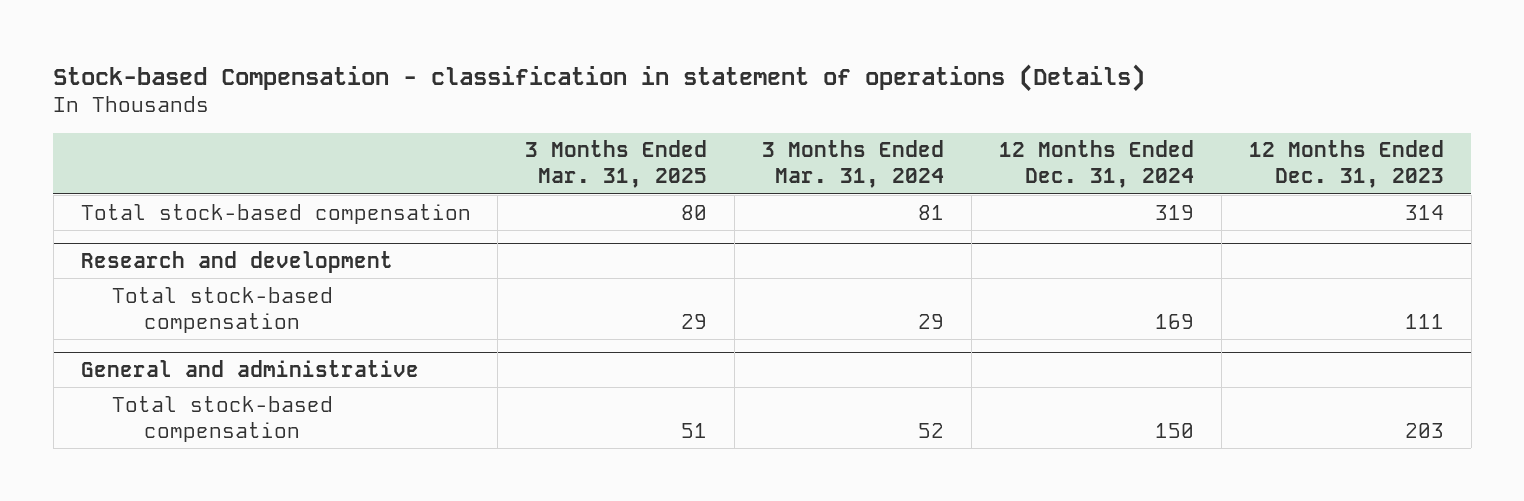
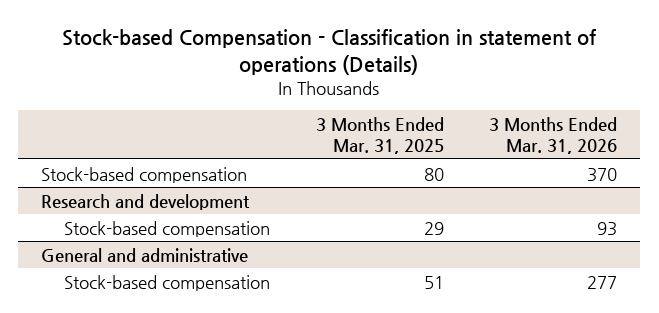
[53,63,1146,92] Stock-based Compensation - classification in statement of operations (Details) -> [62,29,597,75] Stock-based Compensation - Classification in statement of operations (Details)
[762,140,945,189] 3 Months Ended Mar. 31, 2024 -> none
[998,140,1194,189] 12 Months Ended Dec. 31, 2024 -> none
[1248,140,1444,189] 12 Months Ended Dec. 31, 2023 -> none
none -> [489,116,618,154] 3 Months Ended Mar. 31, 2026
[80,203,471,224] Total stock-based compensation -> [41,166,248,183] Stock-based compensation
[112,286,334,333] Total stock-based compensation -> [63,220,270,237] Stock-based compensation
[112,395,334,442] Total stock-based compensation -> [63,274,270,291] Stock-based compensation

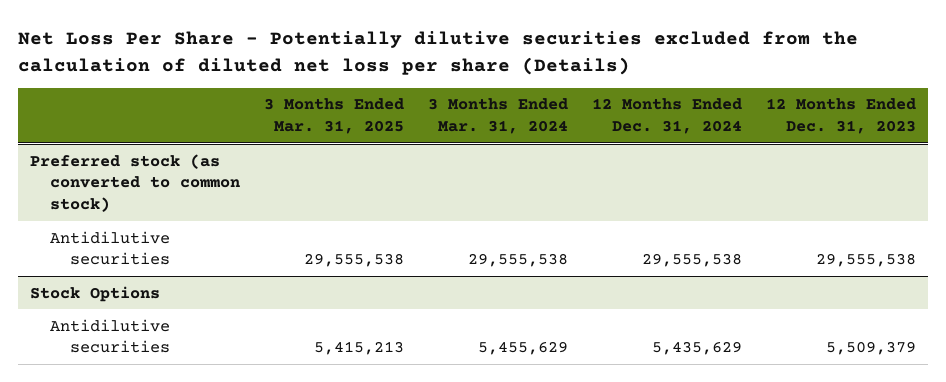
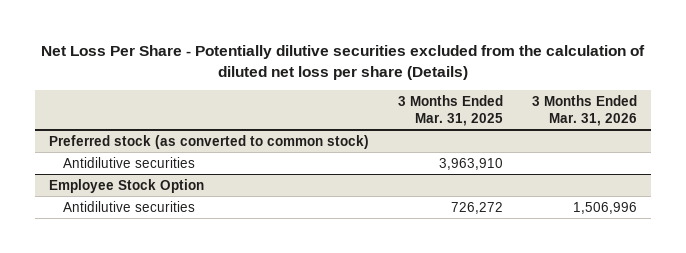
[428,98,569,135] 3 Months Ended Mar. 31, 2024 -> none
[592,98,743,135] 12 Months Ended Dec. 31, 2024 -> none
[766,98,917,135] 12 Months Ended Dec. 31, 2023 -> none
none -> [531,95,637,126] 3 Months Ended Mar. 31, 2026
[304,253,405,268] 29,555,538 -> [439,157,504,170] 3,963,910
[29,285,160,302] Stock Options -> [49,178,205,193] Employee Stock Option
[314,341,405,356] 5,415,213 -> [451,201,504,214] 726,272

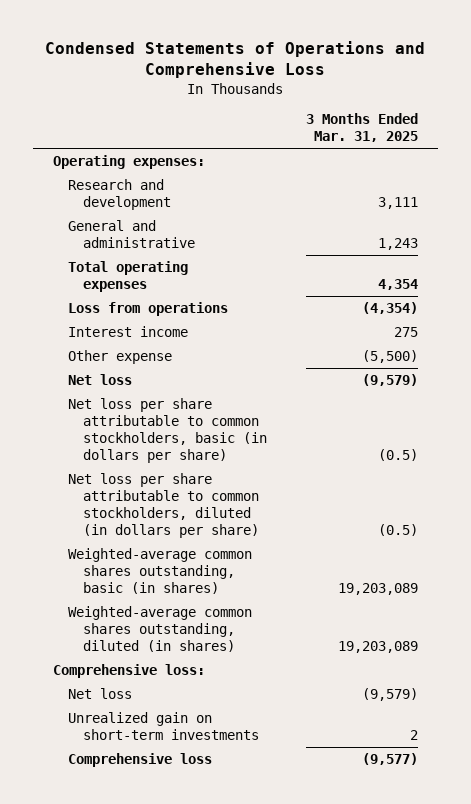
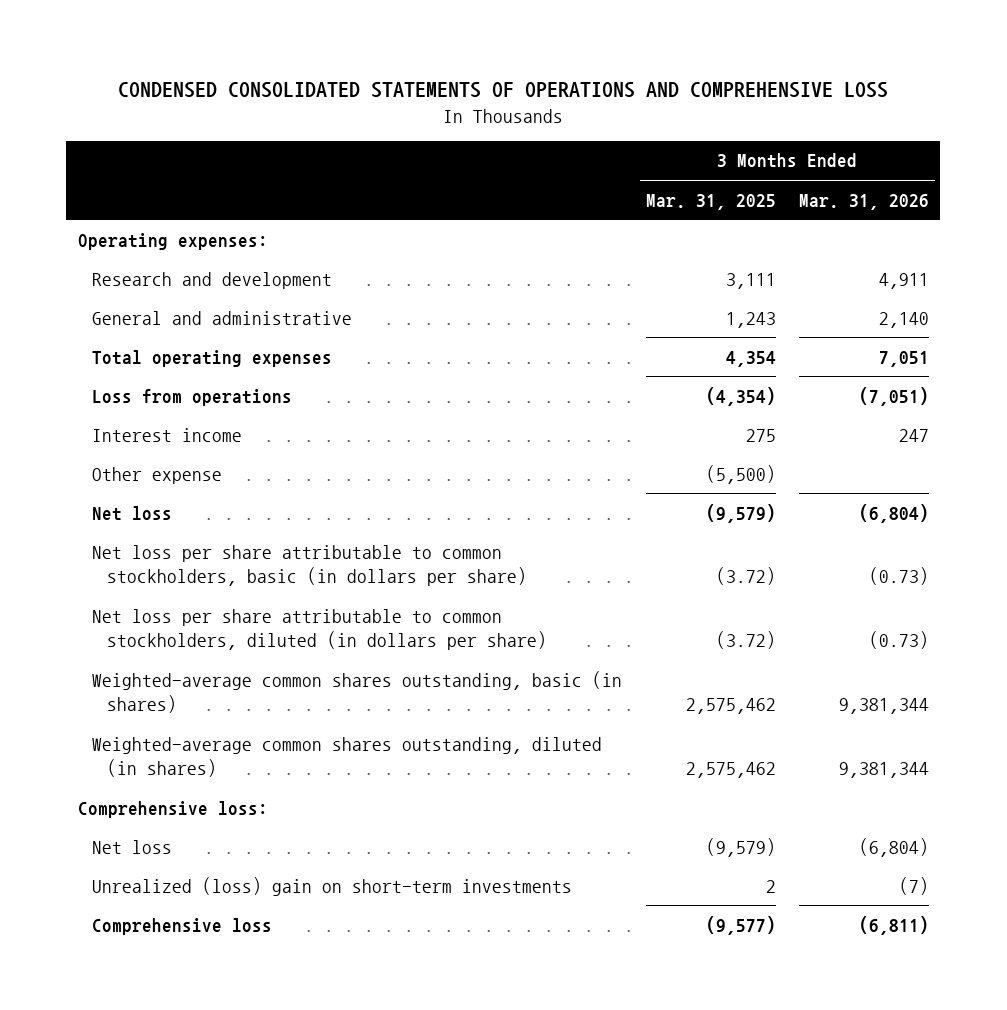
[45,41,426,79] Condensed Statements of Operations and Comprehensive Loss -> [118,81,889,98] CONDENSED CONSOLIDATED STATEMENTS OF OPERATIONS AND COMPREHENSIVE LOSS
none -> [798,193,929,210] Mar. 31, 2026
[378,448,419,461] (0.5) -> [715,566,776,585] (3.72)
[378,523,419,536] (0.5) -> [715,630,776,649] (3.72)
[338,583,419,596] 19,203,089 -> [685,697,776,714] 2,575,462
[338,641,419,654] 19,203,089 -> [685,761,776,778] 2,575,462
[68,712,260,741] Unrealized gain on short-term investments -> [92,876,573,896] Unrealized (loss) gain on short-term investments

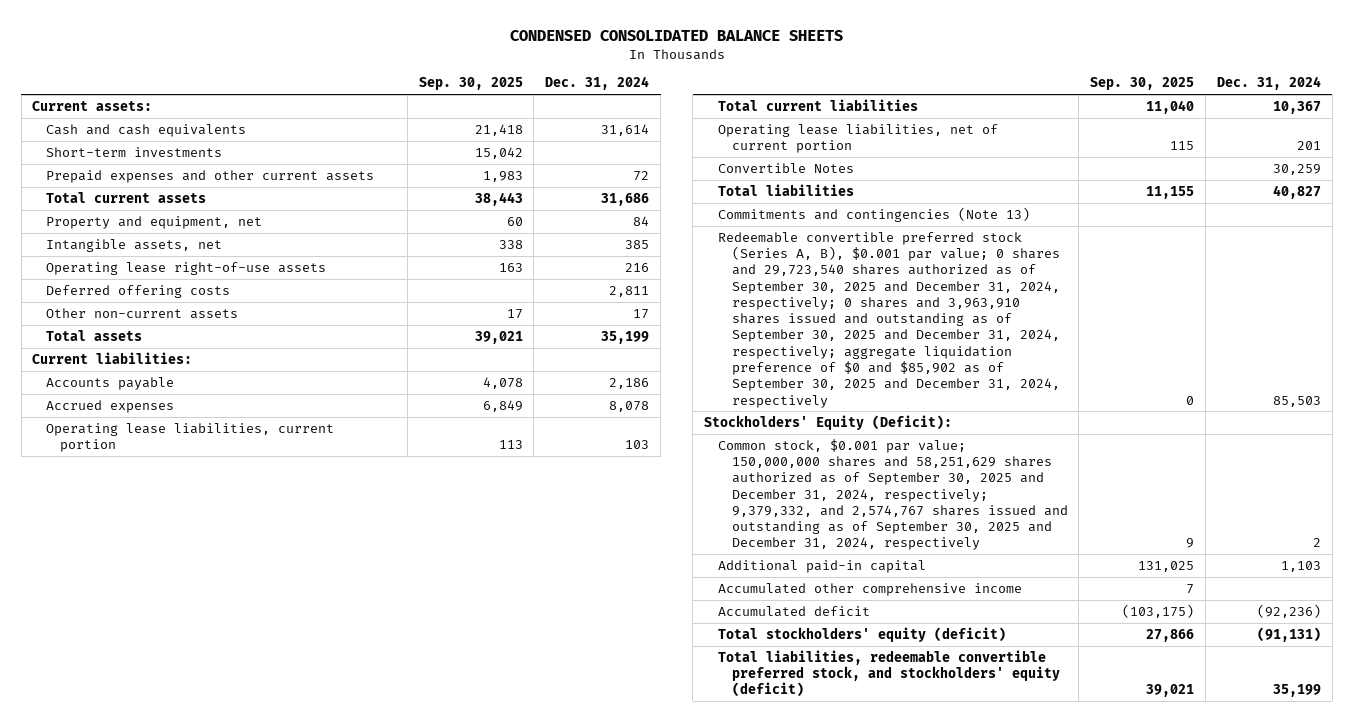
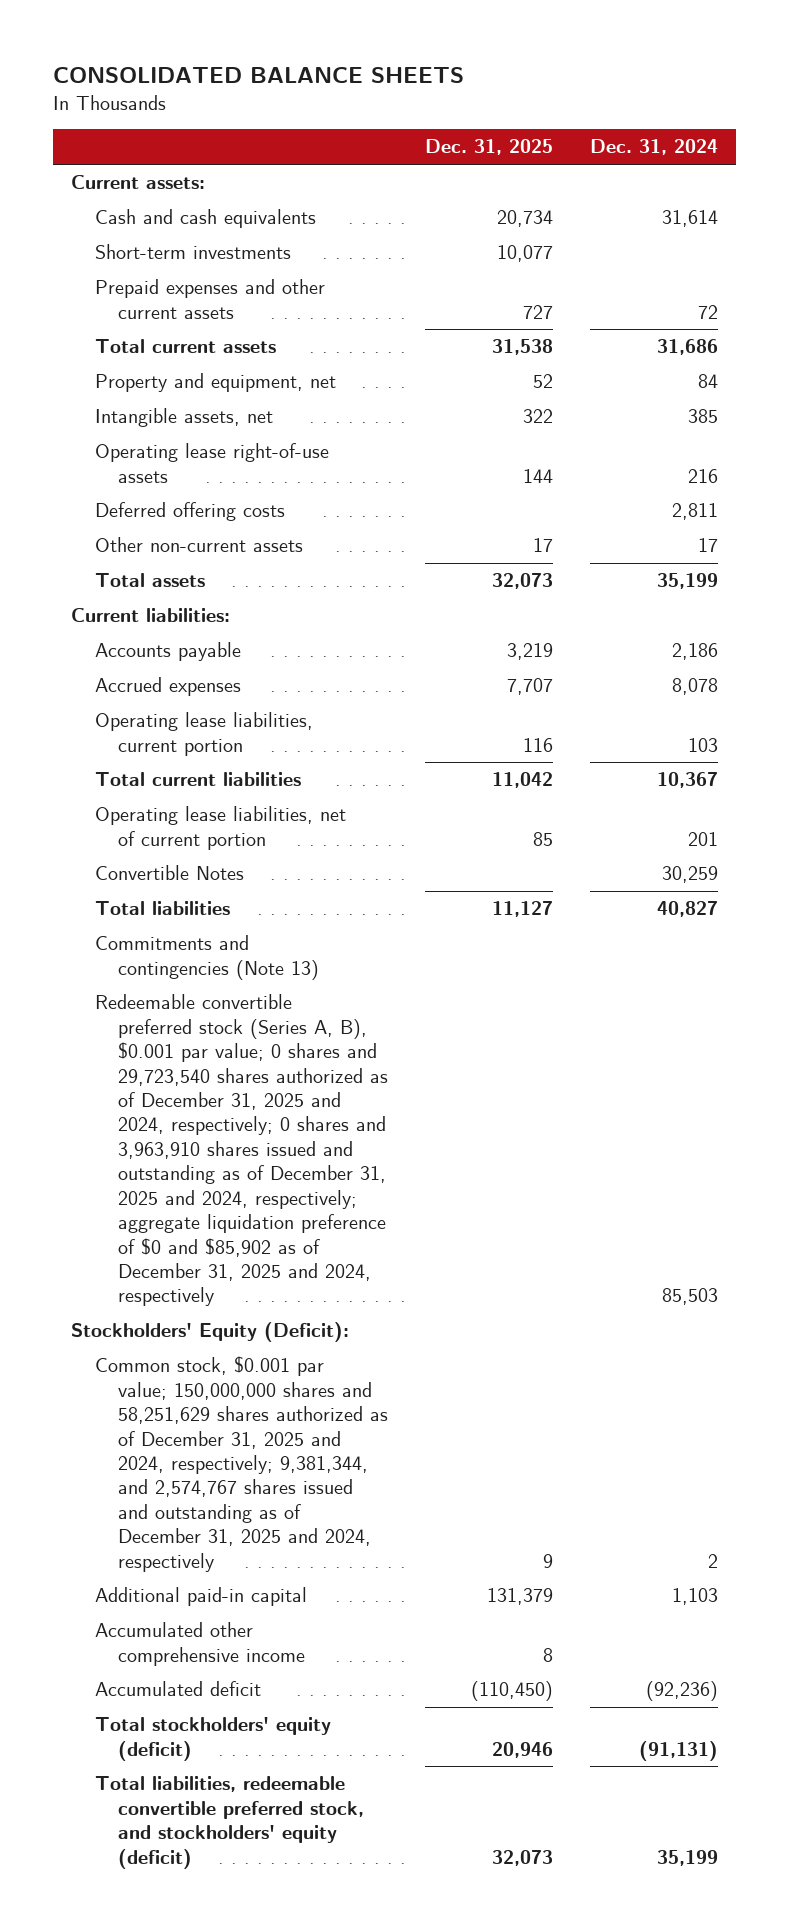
[509,30,843,42] CONDENSED CONSOLIDATED BALANCE SHEETS -> [52,67,464,84] CONSOLIDATED BALANCE SHEETS
[418,77,523,91] Sep. 30, 2025 -> none
none -> [424,139,553,156] Dec. 31, 2025
[717,231,1060,408] Redeemable convertible preferred stock (Series A, B), $0.001 par value; 0 shares and 29,723,540 shares authorized as of September 30, 2025 and December 31, 2024, respectively; 0 shares and 3,963,910 shares issued and outstanding as of September 30, 2025 and December 31, 2024, respectively; aggregate liquidation preference of $0 and $85,902 as of September 30, 2025 and December 31, 2024, respectively -> [94,994,388,1307] Redeemable convertible preferred stock (Series A, B), $0.001 par value; 0 shares and 29,723,540 shares authorized as of December 31, 2025 and 2024, respectively; 0 shares and 3,963,910 shares issued and outstanding as of December 31, 2025 and 2024, respectively; aggregate liquidation preference of $0 and $85,902 as of December 31, 2025 and 2024, respectively
[717,438,1068,551] Common stock, $0.001 par value; 150,000,000 shares and 58,251,629 shares authorized as of September 30, 2025 and December 31, 2024, respectively; 9,379,332, and 2,574,767 shares issued and outstanding as of September 30, 2025 and December 31, 2024, respectively -> [94,1356,388,1572] Common stock, $0.001 par value; 150,000,000 shares and 58,251,629 shares authorized as of December 31, 2025 and 2024, respectively; 9,381,344, and 2,574,767 shares issued and outstanding as of December 31, 2025 and 2024, respectively

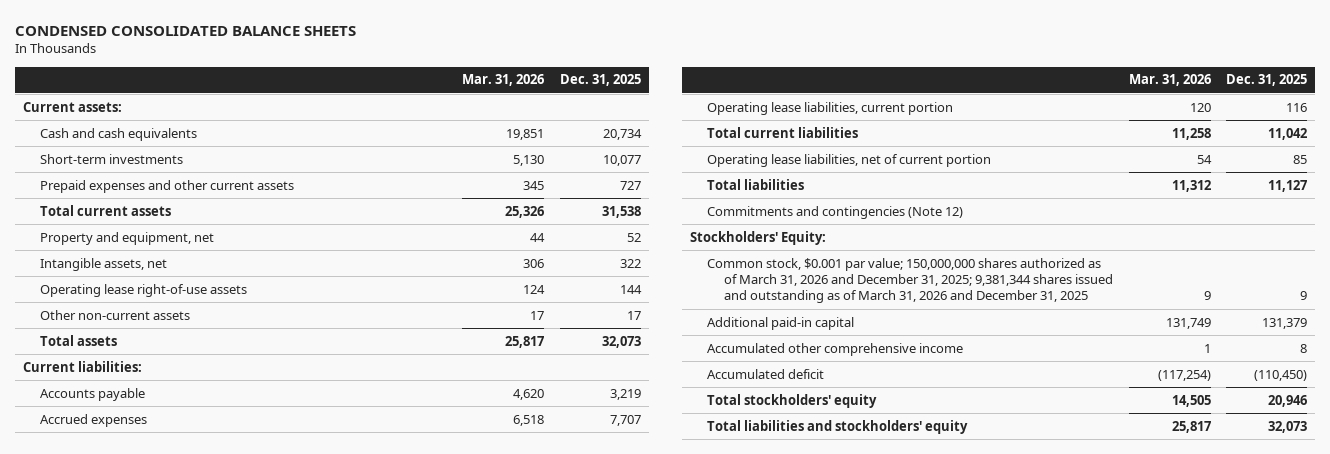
[52,67,464,84] CONSOLIDATED BALANCE SHEETS -> [15,25,357,36] CONDENSED CONSOLIDATED BALANCE SHEETS
[589,139,718,156] Dec. 31, 2024 -> none
none -> [461,74,544,87] Mar. 31, 2026
[94,502,285,522] Deferred offering costs -> none
[94,865,244,881] Convertible Notes -> none
[94,994,388,1307] Redeemable convertible preferred stock (Series A, B), $0.001 par value; 0 shares and 29,723,540 shares authorized as of December 31, 2025 and 2024, respectively; 0 shares and 3,963,910 shares issued and outstanding as of December 31, 2025 and 2024, respectively; aggregate liquidation preference of $0 and $85,902 as of December 31, 2025 and 2024, respectively -> none
[94,935,319,980] Commitments and contingencies (Note 13) -> [706,205,963,219] Commitments and contingencies (Note 12)
[71,1322,350,1343] Stockholders' Equity (Deficit): -> [689,230,826,245] Stockholders' Equity:
[94,1356,388,1572] Common stock, $0.001 par value; 150,000,000 shares and 58,251,629 shares authorized as of December 31, 2025 and 2024, respectively; 9,381,344, and 2,574,767 shares issued and outstanding as of December 31, 2025 and 2024, respectively -> [706,257,1113,304] Common stock, $0.001 par value; 150,000,000 shares authorized as of March 31, 2026 and December 31, 2025; 9,381,344 shares issued and outstanding as of March 31, 2026 and December 31, 2025
[94,1717,331,1761] Total stockholders' equity (deficit) -> [706,393,877,408] Total stockholders' equity
[94,1776,364,1869] Total liabilities, redeemable convertible preferred stock, and stockholders' equity (deficit) -> [706,419,968,434] Total liabilities and stockholders' equity

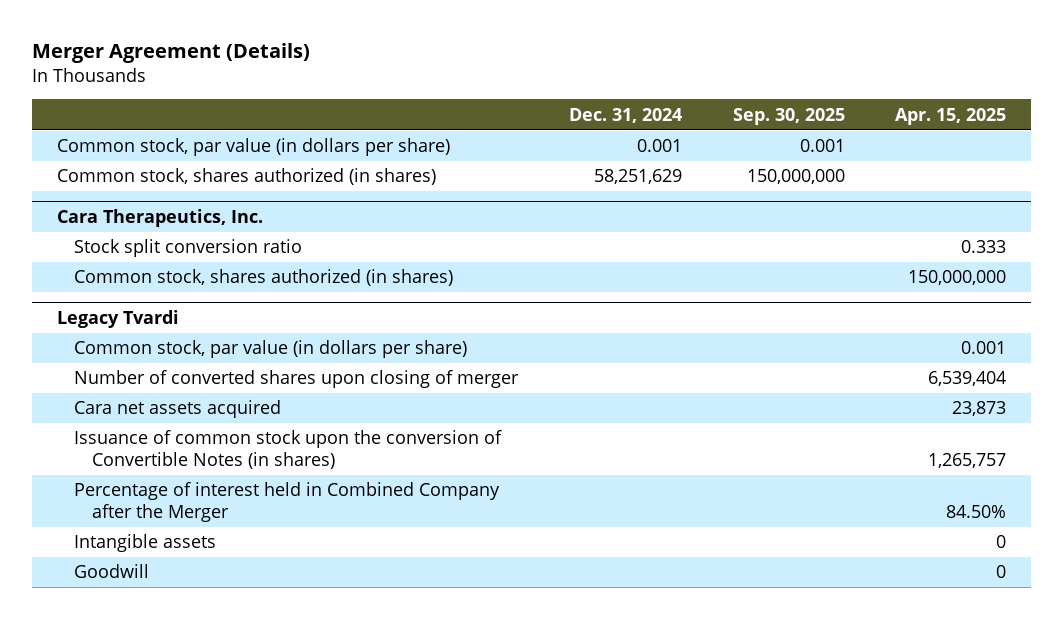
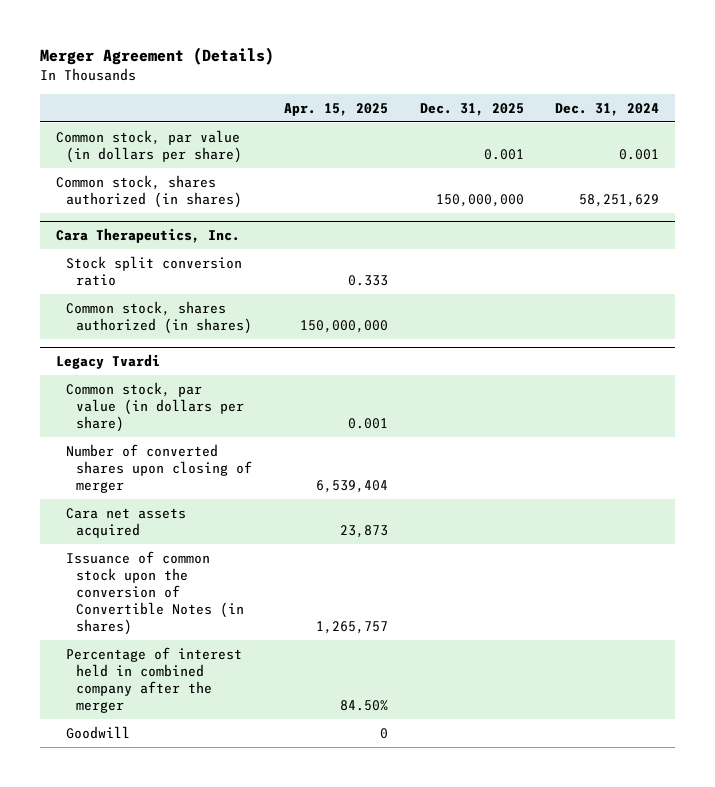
[732,107,845,125] Sep. 30, 2025 -> none
none -> [419,102,524,116] Dec. 31, 2025
[74,534,217,553] Intangible assets -> none
[74,482,501,522] Percentage of interest held in Combined Company after the Merger -> [66,646,243,713] Percentage of interest held in combined company after the merger

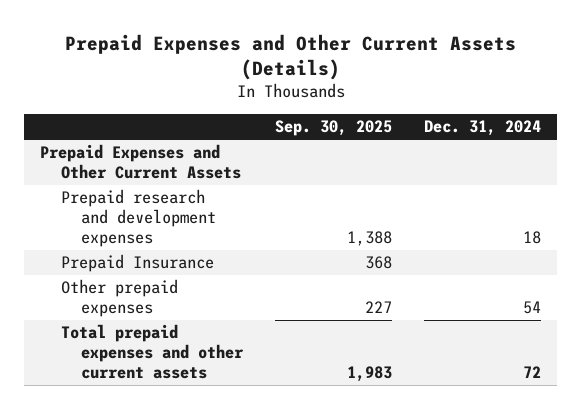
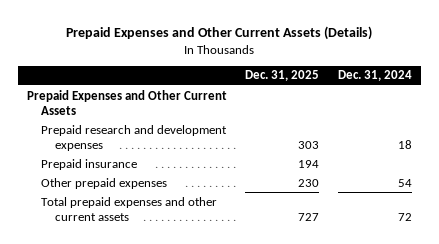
[275,120,393,137] Sep. 30, 2025 -> none
none -> [245,70,320,82] Dec. 31, 2025
[60,254,214,273] Prepaid Insurance -> [41,158,138,170] Prepaid insurance

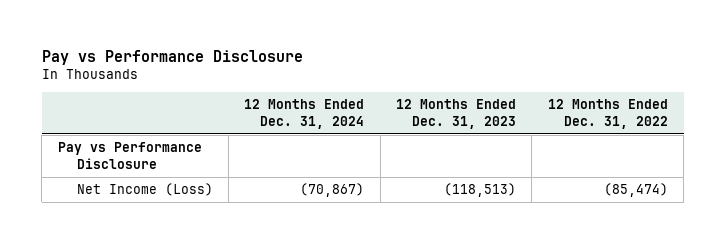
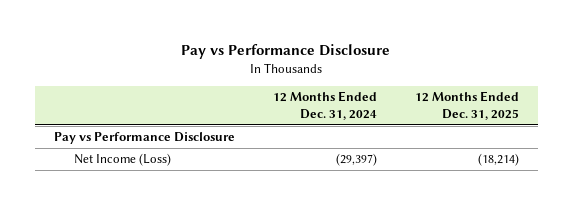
[396,99,517,130] 12 Months Ended Dec. 31, 2023 -> none
[547,99,668,130] 12 Months Ended Dec. 31, 2022 -> none
none -> [414,91,519,120] 12 Months Ended Dec. 31, 2025
[300,183,365,198] (70,867) -> [335,153,377,167] (29,397)

